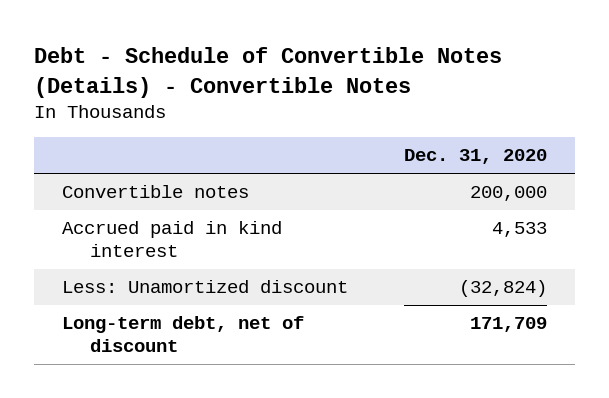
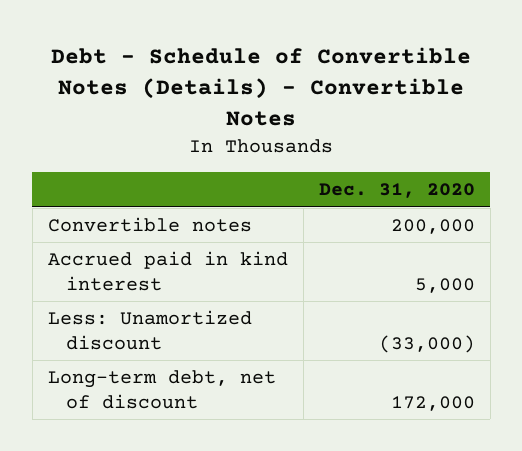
[492,222,548,238] 4,533 -> [414,277,475,293] 5,000
[459,280,548,298] (32,824) -> [378,334,475,353] (33,000)
[470,317,548,333] 171,709 -> [390,395,475,411] 172,000

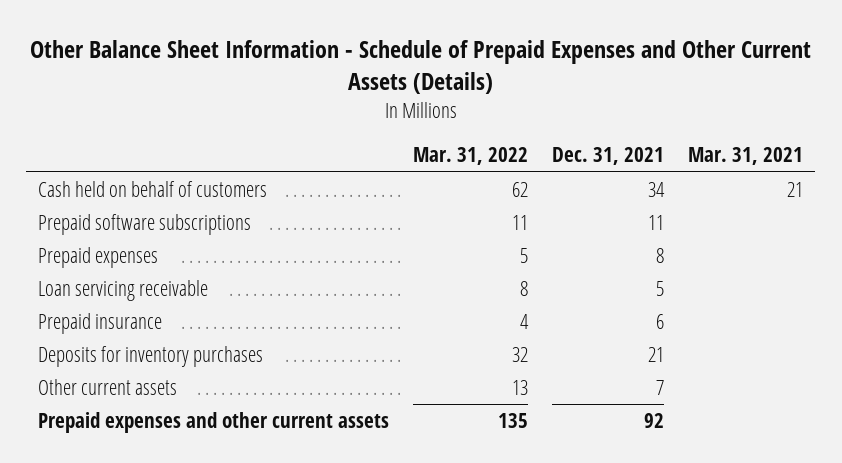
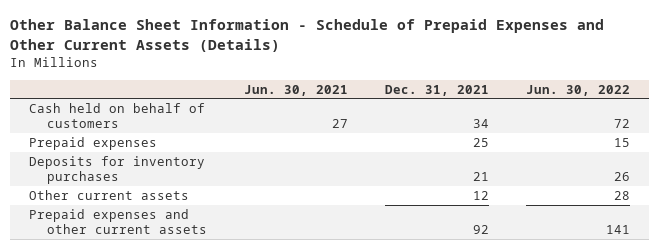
[413,147,529,166] Mar. 31, 2022 -> none
[688,147,804,166] Mar. 31, 2021 -> none
none -> [244,84,349,96] Jun. 30, 2021
none -> [526,84,631,96] Jun. 30, 2022
[38,213,252,235] Prepaid software subscriptions -> none
[38,279,209,301] Loan servicing receivable -> none
[38,312,163,334] Prepaid insurance -> none
[656,247,665,263] 8 -> [473,137,490,147] 25
[656,379,665,395] 7 -> [473,190,490,200] 12

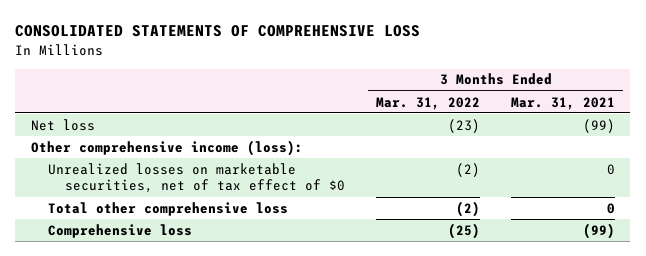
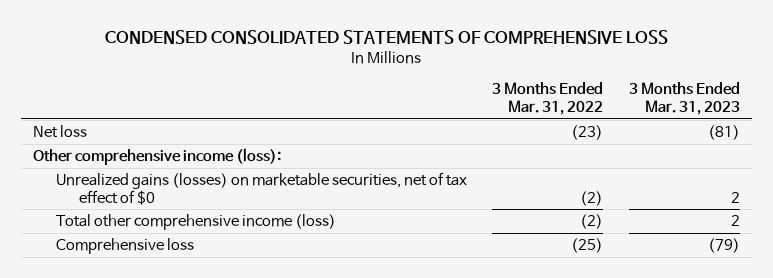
[15,25,421,38] CONSOLIDATED STATEMENTS OF COMPREHENSIVE LOSS -> [105,30,669,45] CONDENSED CONSOLIDATED STATEMENTS OF COMPREHENSIVE LOSS
[510,96,615,110] Mar. 31, 2021 -> none
none -> [628,82,740,115] 3 Months Ended Mar. 31, 2023
[47,162,346,194] Unrealized losses on marketable securities, net of tax effect of $0 -> [56,172,468,205] Unrealized gains (losses) on marketable securities, net of tax effect of $0
[47,201,288,216] Total other comprehensive loss -> [56,214,337,231] Total other comprehensive income (loss)

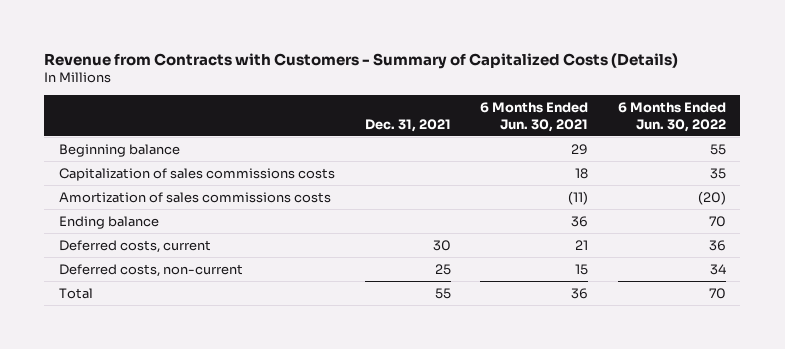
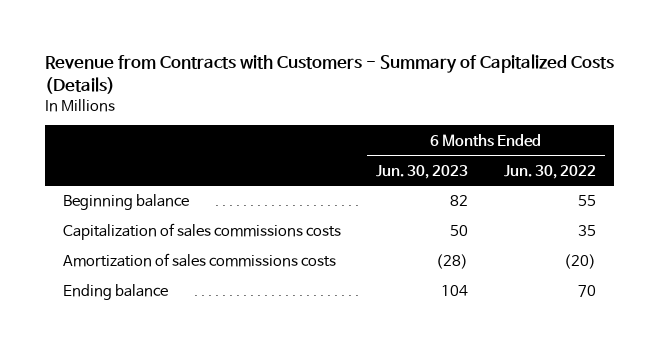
[364,118,451,132] Dec. 31, 2021 -> none
[480,101,589,132] 6 Months Ended Jun. 30, 2021 -> none
none -> [376,164,469,179] Jun. 30, 2023
[59,239,212,253] Deferred costs, current -> none
[59,263,244,277] Deferred costs, non-current -> none
[59,287,94,299] Total -> none

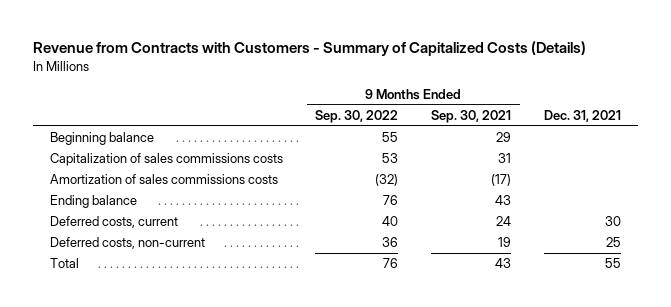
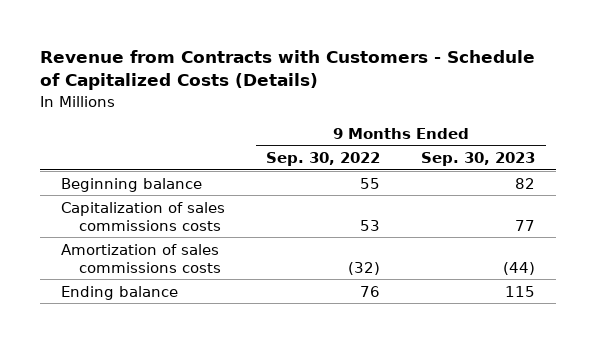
[33,41,587,57] Revenue from Contracts with Customers - Summary of Capitalized Costs (Details) -> [39,50,535,91] Revenue from Contracts with Customers - Schedule of Capitalized Costs (Details)
[431,109,512,123] Sep. 30, 2021 -> none
[544,109,622,122] Dec. 31, 2021 -> none
none -> [421,152,536,167] Sep. 30, 2023
[49,216,178,229] Deferred costs, current -> none
[49,237,205,250] Deferred costs, non-current -> none
[49,258,79,269] Total -> none

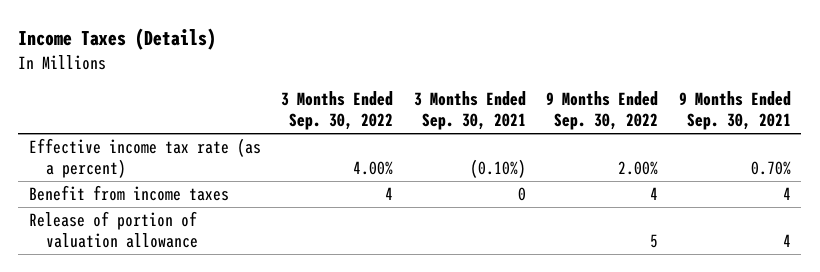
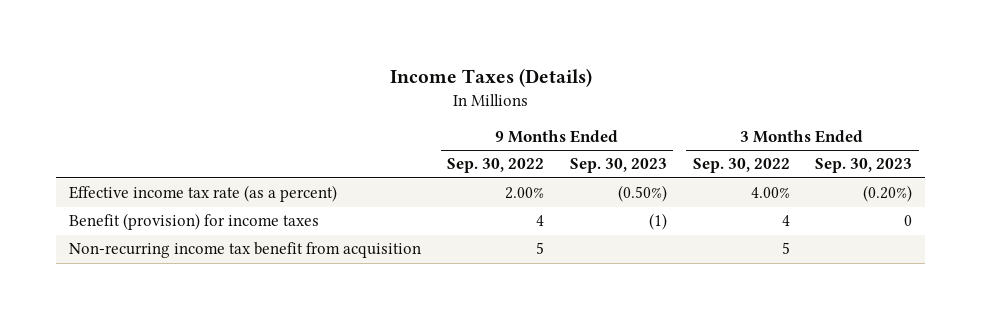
[413,91,526,131] 3 Months Ended Sep. 30, 2021 -> none
[678,91,791,131] 9 Months Ended Sep. 30, 2021 -> none
none -> [569,158,667,174] Sep. 30, 2023
none -> [815,158,913,174] Sep. 30, 2023
[28,211,199,249] Release of portion of valuation allowance -> none
[28,185,229,202] Benefit from income taxes -> [69,213,320,231] Benefit (provision) for income taxes
none -> [69,242,422,259] Non-recurring income tax benefit from acquisition

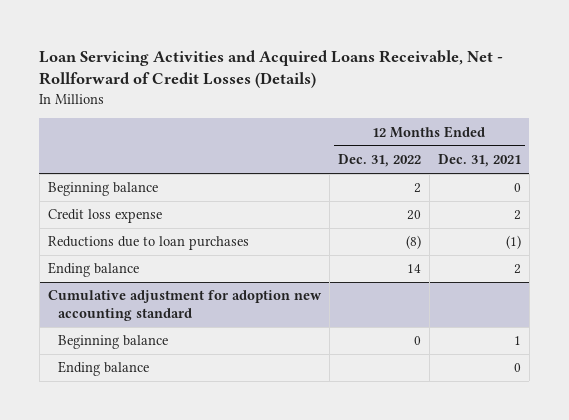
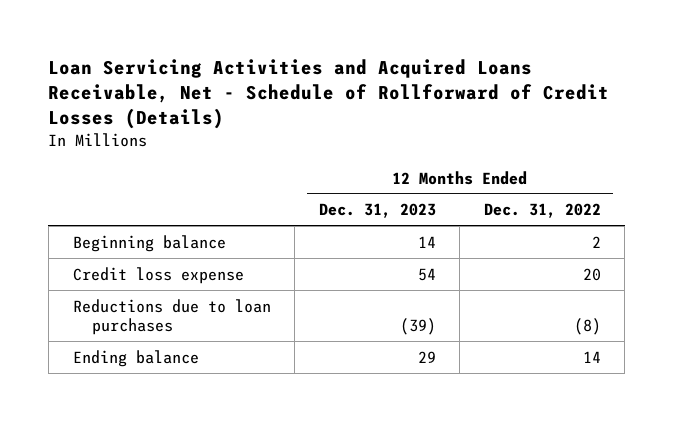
[39,49,504,89] Loan Servicing Activities and Acquired Loans Receivable, Net - Rollforward of Credit Losses (Details) -> [48,58,610,130] Loan Servicing Activities and Acquired Loans Receivable, Net - Schedule of Rollforward of Credit Losses (Details)
[437,154,521,168] Dec. 31, 2021 -> none
none -> [318,203,436,219] Dec. 31, 2023
[47,290,322,322] Cumulative adjustment for adoption new accounting standard -> none
[58,335,169,350] Beginning balance -> none
[58,361,150,377] Ending balance -> none

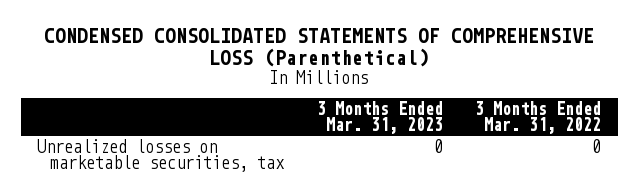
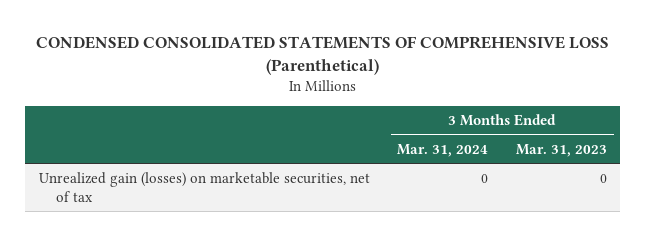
[475,100,602,135] 3 Months Ended Mar. 31, 2022 -> none
none -> [397,143,489,157] Mar. 31, 2024
[37,139,285,173] Unrealized losses on marketable securities, tax -> [39,172,371,202] Unrealized gain (losses) on marketable securities, net of tax

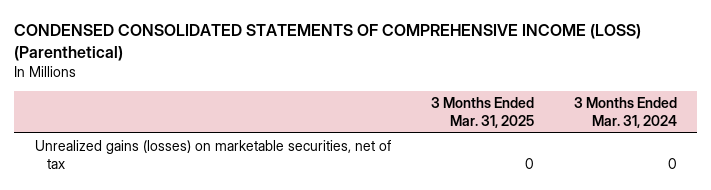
[35,36,609,76] CONDENSED CONSOLIDATED STATEMENTS OF COMPREHENSIVE LOSS (Parenthetical) -> [14,24,642,62] CONDENSED CONSOLIDATED STATEMENTS OF COMPREHENSIVE INCOME (LOSS) (Parenthetical)
[515,143,607,157] Mar. 31, 2023 -> none
none -> [430,96,534,129] 3 Months Ended Mar. 31, 2025
[39,172,371,202] Unrealized gain (losses) on marketable securities, net of tax -> [34,139,391,170] Unrealized gains (losses) on marketable securities, net of tax

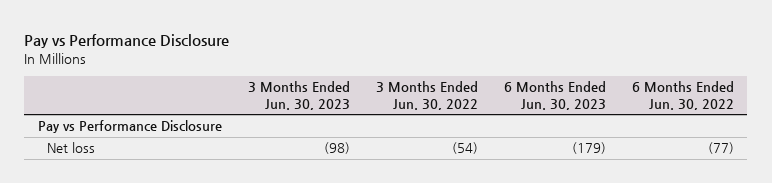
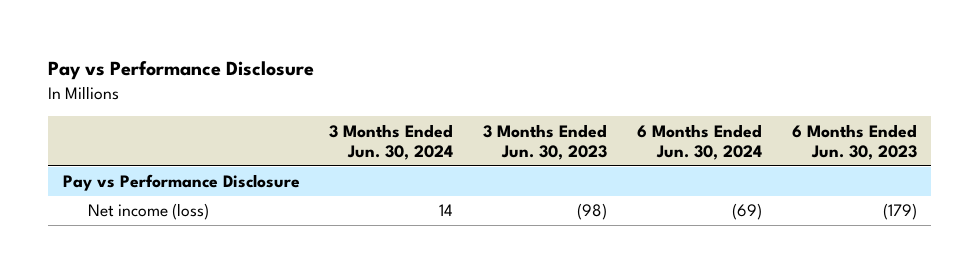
[375,81,478,111] 3 Months Ended Jun. 30, 2022 -> none
[632,81,735,111] 6 Months Ended Jun. 30, 2022 -> none
none -> [329,123,454,161] 3 Months Ended Jun. 30, 2024
none -> [636,123,762,161] 6 Months Ended Jun. 30, 2024
[46,142,95,154] Net loss -> [88,203,210,221] Net income (loss)

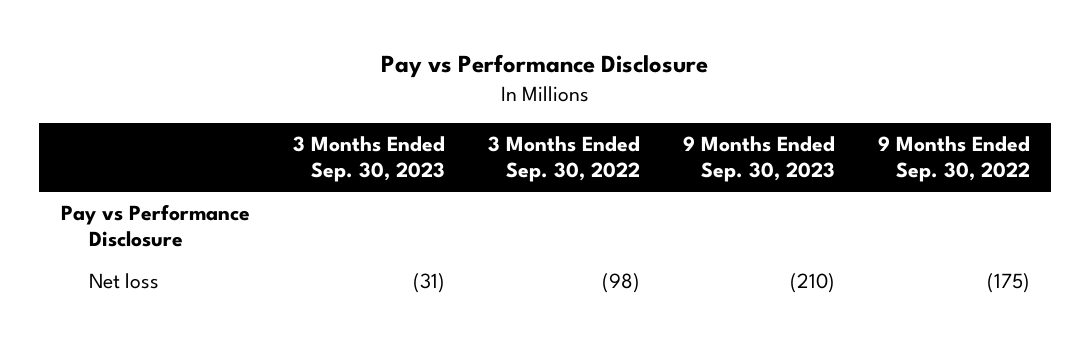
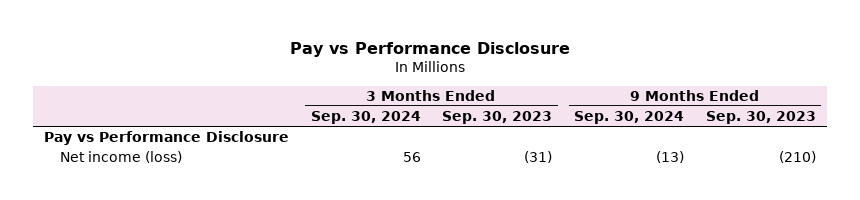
[487,136,640,183] 3 Months Ended Sep. 30, 2022 -> none
[877,136,1030,183] 9 Months Ended Sep. 30, 2022 -> none
none -> [310,110,421,124] Sep. 30, 2024
none -> [574,110,685,124] Sep. 30, 2024
[89,273,160,290] Net loss -> [60,151,183,164] Net income (loss)

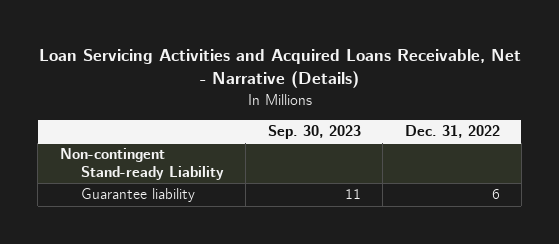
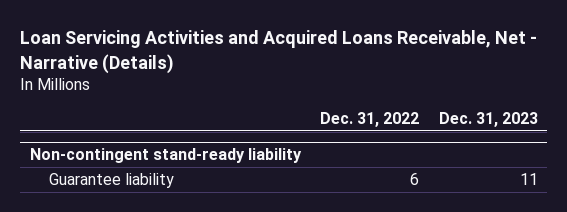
[267,125,361,140] Sep. 30, 2023 -> none
none -> [438,111,538,127] Dec. 31, 2023
[59,148,225,180] Non-contingent Stand-ready Liability -> [29,148,302,164] Non-contingent stand-ready liability

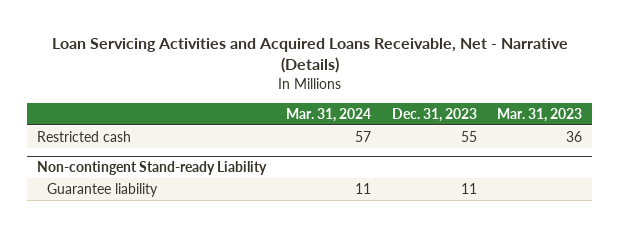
[320,111,420,127] Dec. 31, 2022 -> none
none -> [286,108,372,123] Mar. 31, 2024
none -> [496,108,582,123] Mar. 31, 2023
none -> [37,130,132,142] Restricted cash
[29,148,302,164] Non-contingent stand-ready liability -> [37,160,268,175] Non-contingent Stand-ready Liability

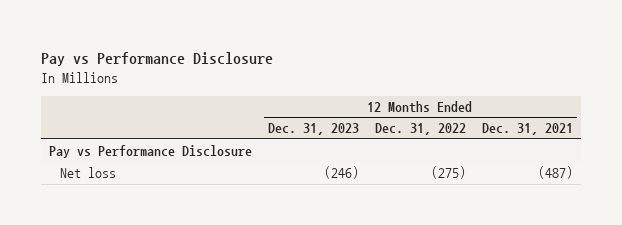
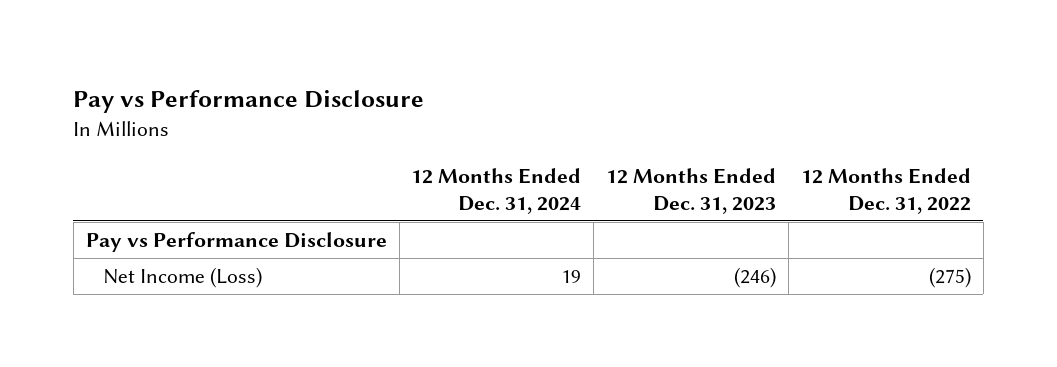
[481,123,573,136] Dec. 31, 2021 -> none
none -> [411,167,582,214] 12 Months Ended Dec. 31, 2024
[59,167,116,179] Net loss -> [102,266,262,288] Net Income (Loss)

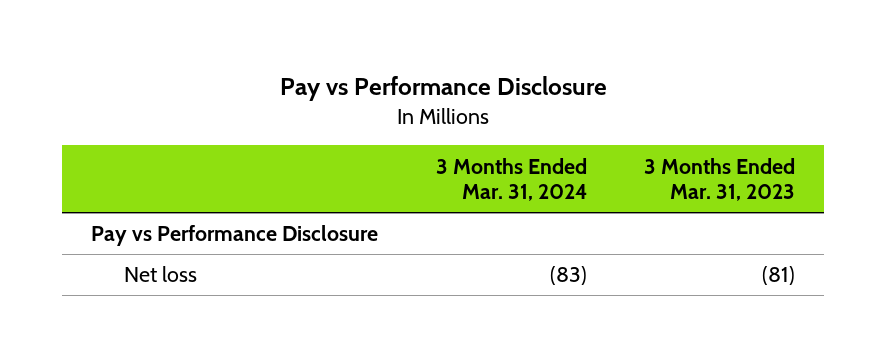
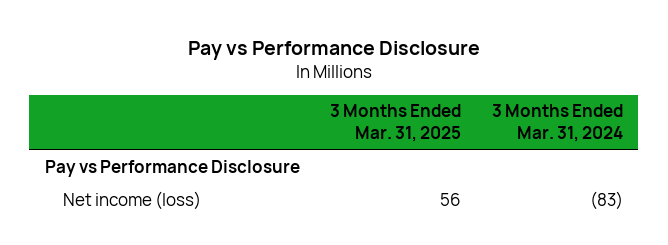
[644,157,796,202] 3 Months Ended Mar. 31, 2023 -> none
none -> [330,104,462,142] 3 Months Ended Mar. 31, 2025
[124,266,198,283] Net loss -> [63,190,202,210] Net income (loss)

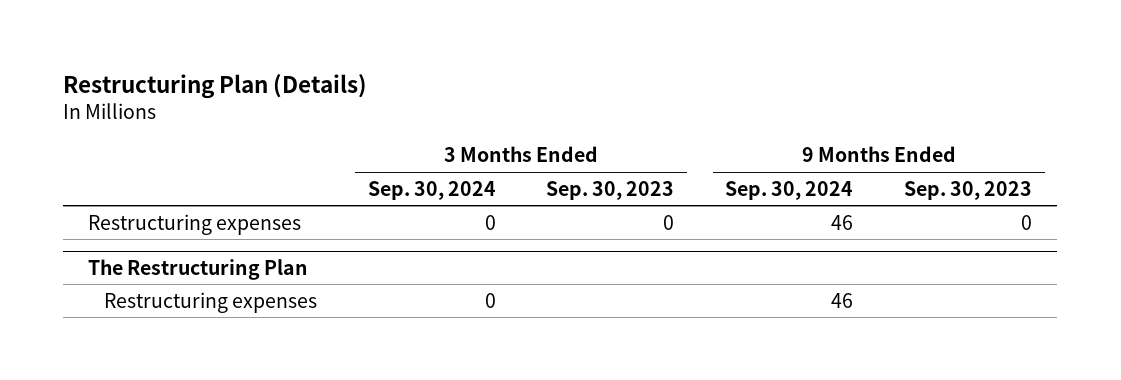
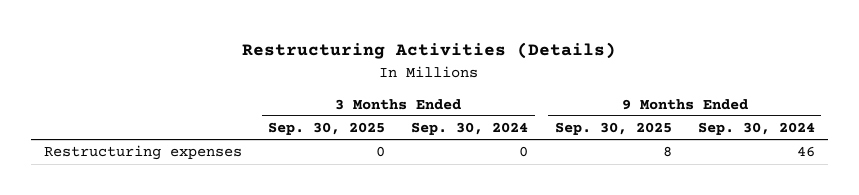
[63,74,368,100] Restructuring Plan (Details) -> [242,42,617,60] Restructuring Activities (Details)
[546,180,675,200] Sep. 30, 2023 -> none
[904,180,1033,200] Sep. 30, 2023 -> none
none -> [268,122,386,136] Sep. 30, 2025
none -> [554,122,672,136] Sep. 30, 2025
[88,258,309,280] The Restructuring Plan -> none
[103,291,317,313] Restructuring expenses -> none

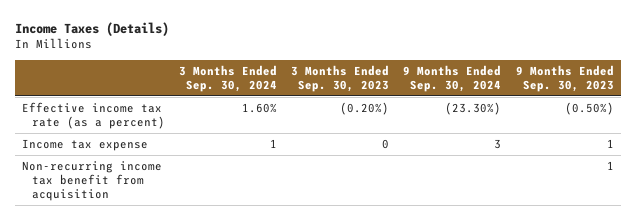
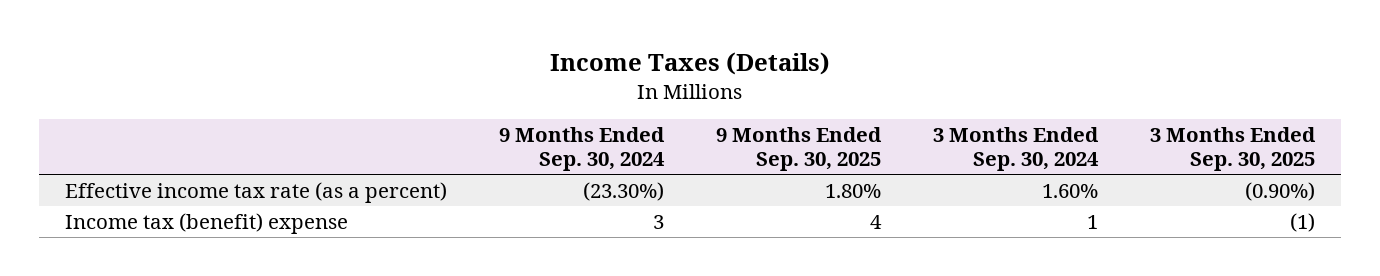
[291,64,390,92] 3 Months Ended Sep. 30, 2023 -> none
[515,64,614,92] 9 Months Ended Sep. 30, 2023 -> none
none -> [716,127,883,172] 9 Months Ended Sep. 30, 2025
none -> [1150,127,1317,172] 3 Months Ended Sep. 30, 2025
[22,160,163,201] Non-recurring income tax benefit from acquisition -> none
[22,138,149,151] Income tax expense -> [64,212,348,234] Income tax (benefit) expense

